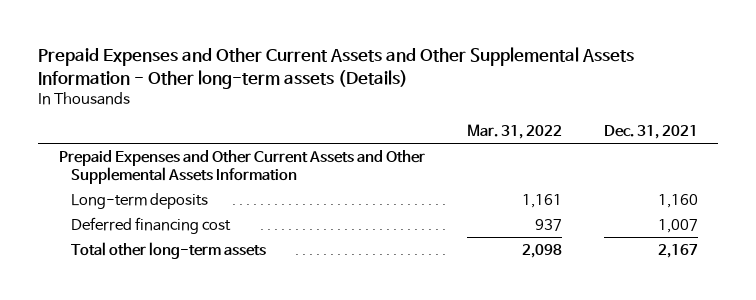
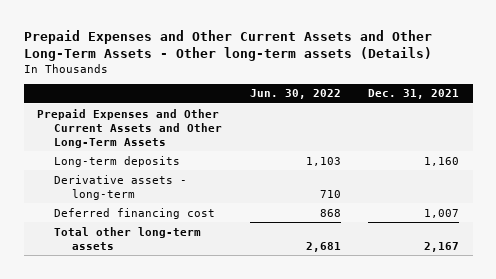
[37,46,634,89] Prepaid Expenses and Other Current Assets and Other Supplemental Assets Information - Other long-term assets (Details) -> [23,29,432,61] Prepaid Expenses and Other Current Assets and Other Long-Term Assets - Other long-term assets (Details)
[466,124,562,140] Mar. 31, 2022 -> none
none -> [249,89,341,100] Jun. 30, 2022
[58,149,425,185] Prepaid Expenses and Other Current Assets and Other Supplemental Assets Information -> [37,108,223,148] Prepaid Expenses and Other Current Assets and Other Long-Term Assets
none -> [54,174,188,200] Derivative assets - long-term

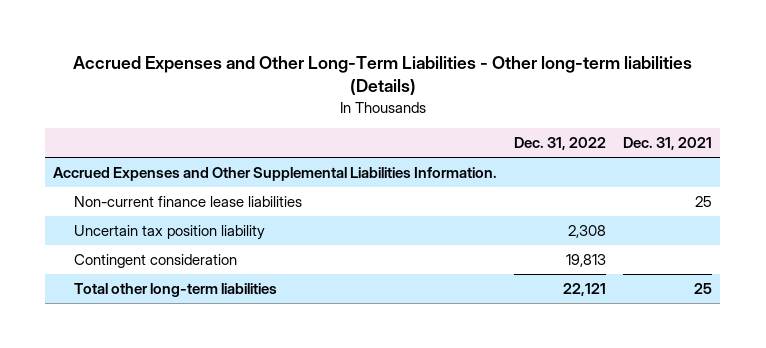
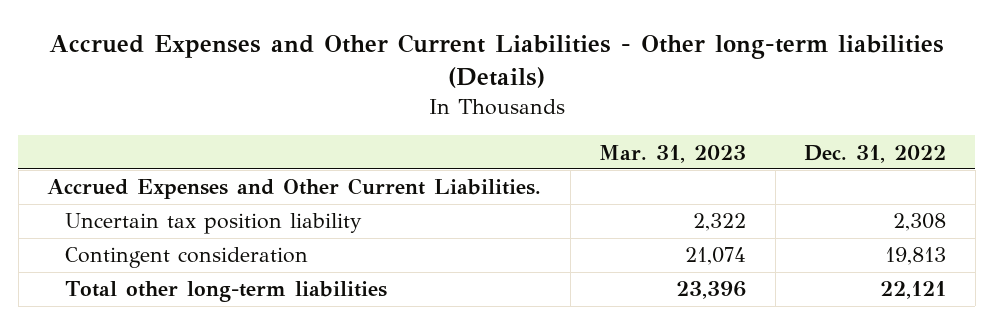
[72,55,692,96] Accrued Expenses and Other Long-Term Liabilities - Other long-term liabilities (Details) -> [48,33,944,88] Accrued Expenses and Other Current Liabilities - Other long-term liabilities (Details)
[623,137,713,151] Dec. 31, 2021 -> none
none -> [599,144,747,163] Mar. 31, 2023
[74,196,303,208] Non-current finance lease liabilities -> none
[53,167,498,182] Accrued Expenses and Other Supplemental Liabilities Information. -> [47,178,542,200] Accrued Expenses and Other Current Liabilities.

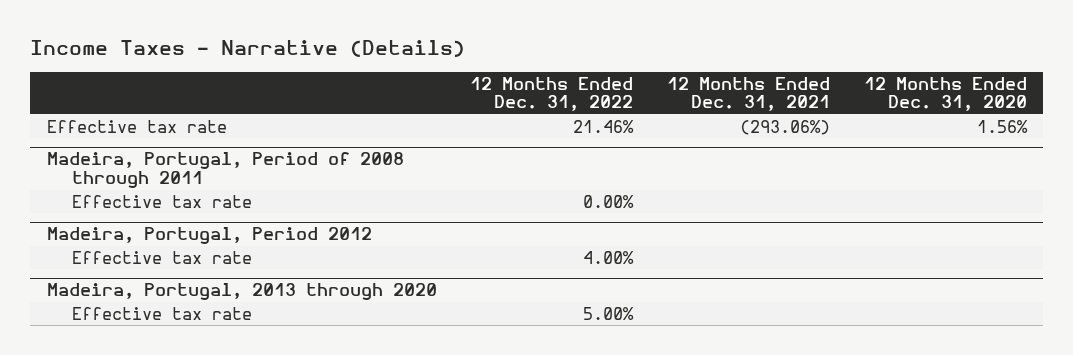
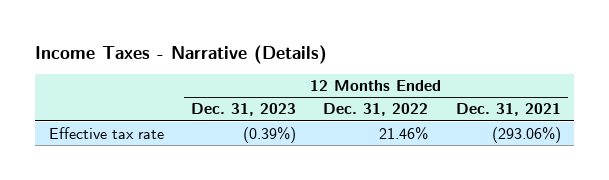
[863,76,1027,112] 12 Months Ended Dec. 31, 2020 -> none
none -> [190,103,296,117] Dec. 31, 2023
[46,152,404,189] Madeira, Portugal, Period of 2008 through 2011 -> none
[72,194,253,208] Effective tax rate -> none
[46,227,372,245] Madeira, Portugal, Period 2012 -> none
[72,250,253,264] Effective tax rate -> none
[46,283,437,301] Madeira, Portugal, 2013 through 2020 -> none
[72,306,253,320] Effective tax rate -> none

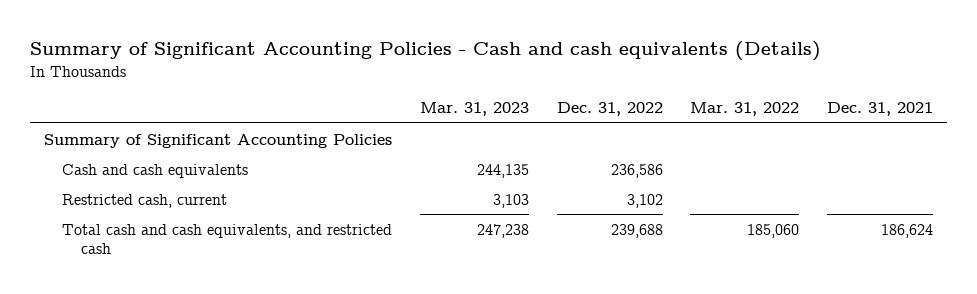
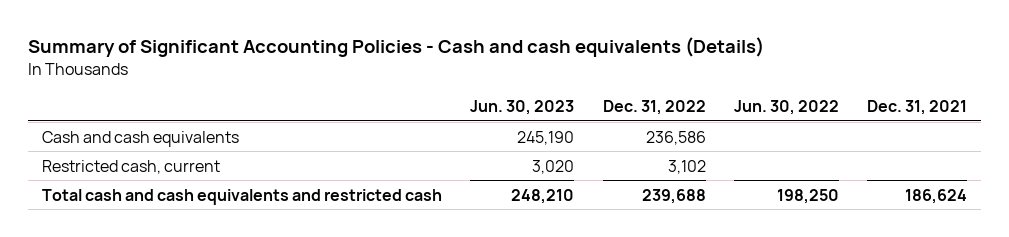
[420,102,530,117] Mar. 31, 2023 -> none
[690,102,800,117] Mar. 31, 2022 -> none
none -> [470,99,575,115] Jun. 30, 2023
none -> [733,99,839,115] Jun. 30, 2022
[44,133,393,148] Summary of Significant Accounting Policies -> none
[62,223,393,255] Total cash and cash equivalents, and restricted cash -> [42,188,443,205] Total cash and cash equivalents and restricted cash

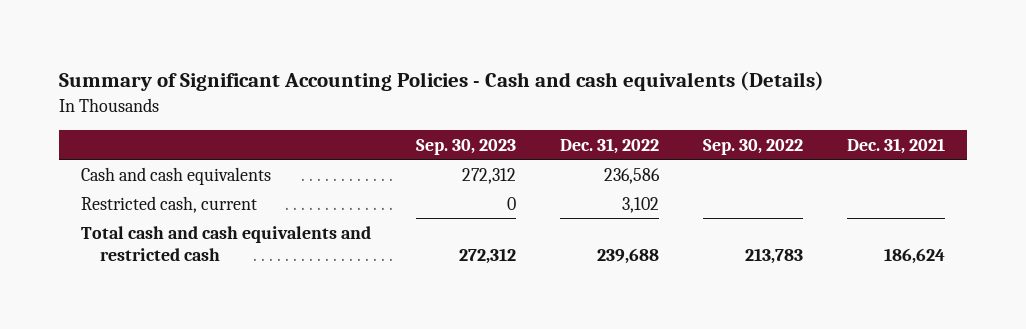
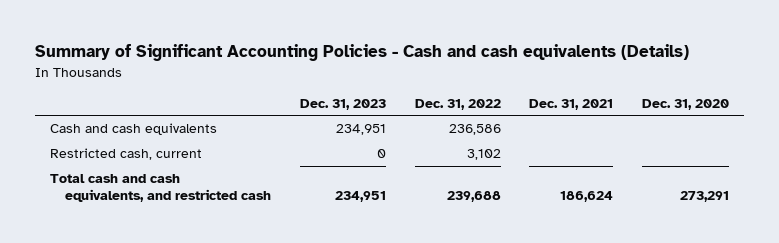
[415,138,516,155] Sep. 30, 2023 -> none
[702,138,803,155] Sep. 30, 2022 -> none
none -> [299,98,386,110] Dec. 31, 2023
none -> [642,98,730,110] Dec. 31, 2020
[81,225,372,262] Total cash and cash equivalents and restricted cash -> [49,174,272,203] Total cash and cash equivalents, and restricted cash

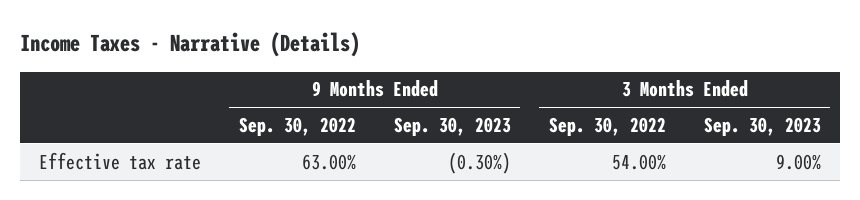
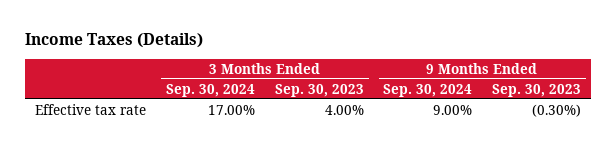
[19,32,360,58] Income Taxes - Narrative (Details) -> [24,33,203,49] Income Taxes (Details)
[238,116,356,136] Sep. 30, 2022 -> none
[548,116,666,136] Sep. 30, 2022 -> none
none -> [165,83,255,97] Sep. 30, 2024
none -> [383,83,473,97] Sep. 30, 2024
[775,153,821,170] 9.00% -> [324,104,364,115] 4.00%

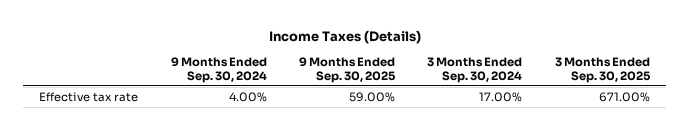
[274,83,364,97] Sep. 30, 2023 -> none
[492,83,582,97] Sep. 30, 2023 -> none
none -> [299,57,397,84] 9 Months Ended Sep. 30, 2025
none -> [554,57,651,84] 3 Months Ended Sep. 30, 2025
[433,104,473,115] 9.00% -> [228,91,267,102] 4.00%

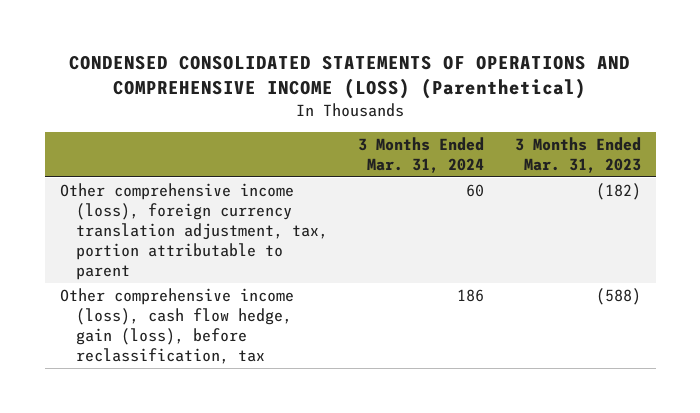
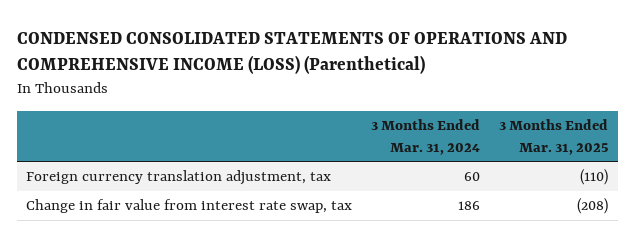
[514,136,641,173] 3 Months Ended Mar. 31, 2023 -> none
none -> [499,118,609,155] 3 Months Ended Mar. 31, 2025
[59,182,328,281] Other comprehensive income (loss), foreign currency translation adjustment, tax, portion attributable to parent -> [26,170,332,186] Foreign currency translation adjustment, tax
[59,287,294,365] Other comprehensive income (loss), cash flow hedge, gain (loss), before reclassification, tax -> [26,199,353,214] Change in fair value from interest rate swap, tax

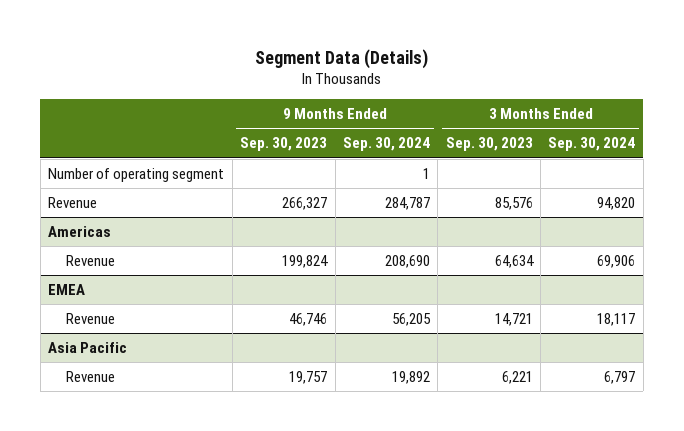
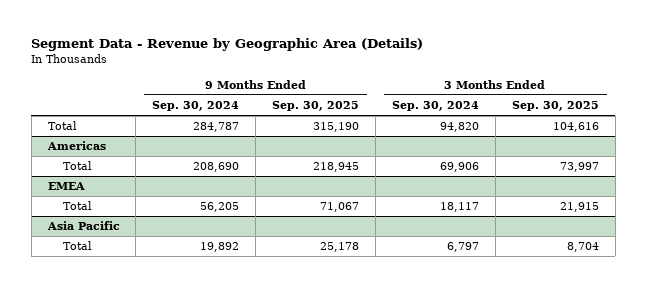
[254,48,428,69] Segment Data (Details) -> [31,38,424,52] Segment Data - Revenue by Geographic Area (Details)
[240,137,328,152] Sep. 30, 2023 -> none
[445,137,533,152] Sep. 30, 2023 -> none
none -> [272,100,360,111] Sep. 30, 2025
none -> [511,100,599,111] Sep. 30, 2025
[48,167,225,182] Number of operating segment -> none
[48,196,98,208] Revenue -> [47,121,77,131] Total
[65,254,115,266] Revenue -> [62,161,92,171] Total
[65,312,115,324] Revenue -> [62,201,92,211] Total
[65,370,115,382] Revenue -> [62,241,92,251] Total

